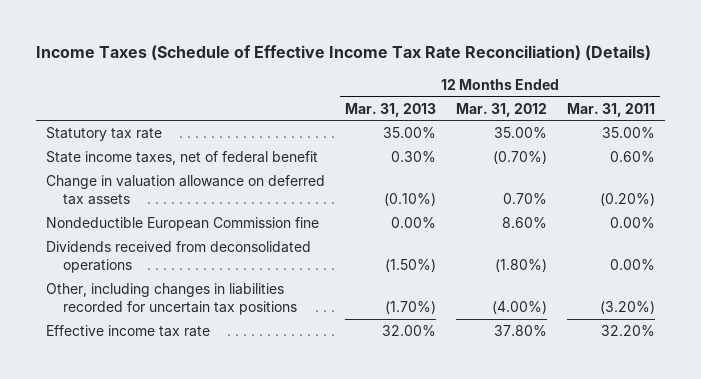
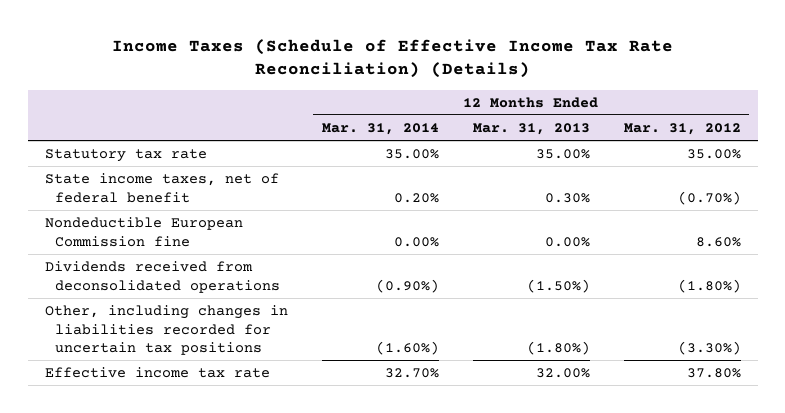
[566,102,655,117] Mar. 31, 2011 -> none
none -> [321,122,439,135] Mar. 31, 2014
[46,175,326,205] Change in valuation allowance on deferred tax assets -> none
[385,300,437,314] (1.70%) -> [526,341,590,356] (1.80%)
[492,300,548,314] (4.00%) -> [677,341,741,356] (3.30%)

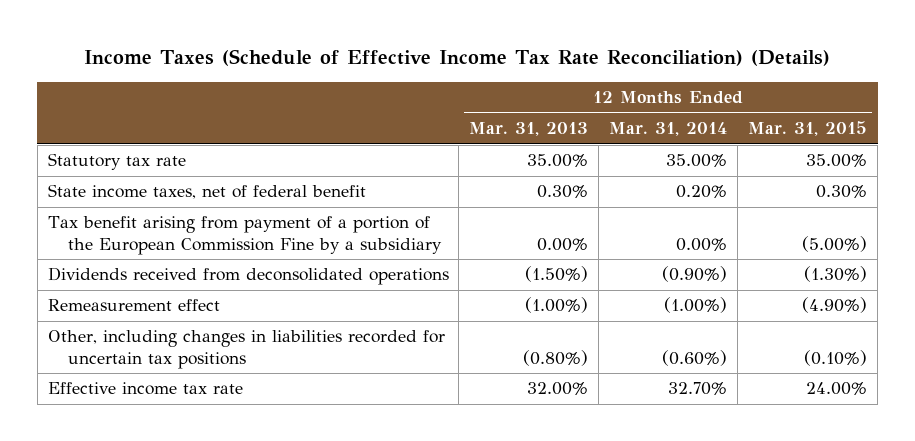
[623,122,741,135] Mar. 31, 2012 -> none
none -> [748,121,868,137] Mar. 31, 2015
[44,217,243,247] Nondeductible European Commission fine -> [47,216,442,255] Tax benefit arising from payment of a portion of the European Commission Fine by a subsidiary
none -> [47,299,220,312] Remeasurement effect
[375,341,439,356] (1.60%) -> [662,349,728,366] (0.60%)
[526,341,590,356] (1.80%) -> [523,349,589,366] (0.80%)

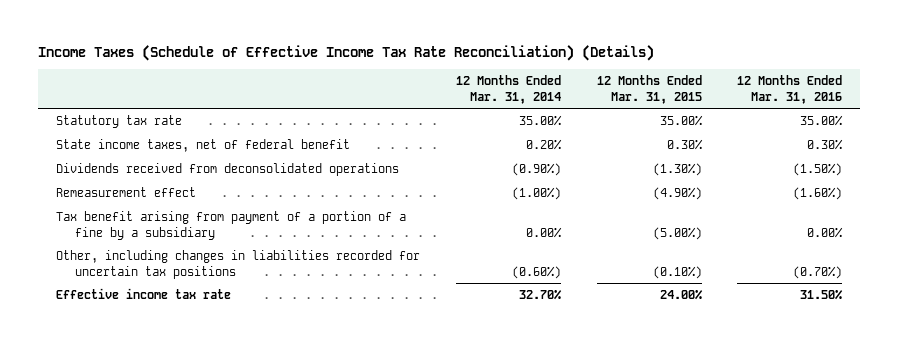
[469,122,589,137] Mar. 31, 2013 -> none
none -> [737,75,843,104] 12 Months Ended Mar. 31, 2016
[47,216,442,255] Tax benefit arising from payment of a portion of the European Commission Fine by a subsidiary -> none
none -> [55,211,406,240] Tax benefit arising from payment of a portion of a fine by a subsidiary

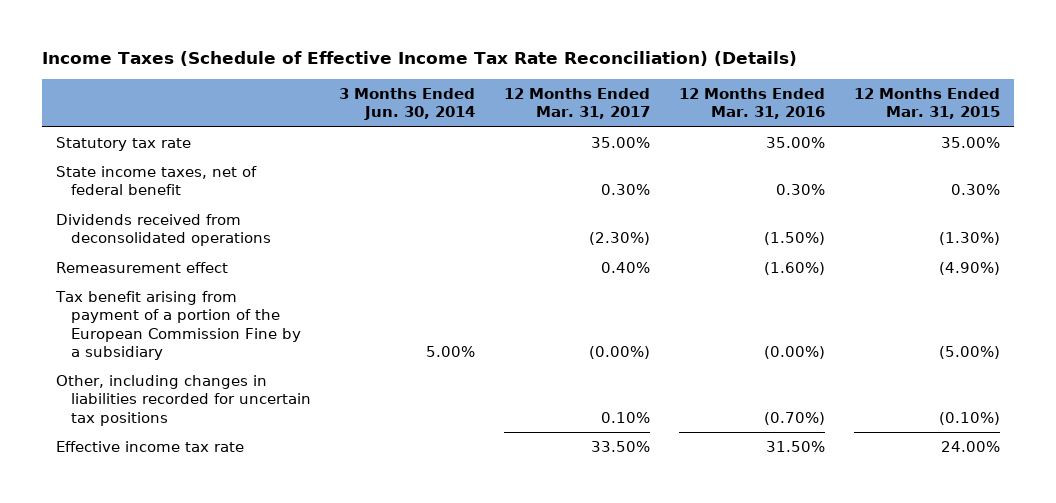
[455,75,561,104] 12 Months Ended Mar. 31, 2014 -> none
none -> [339,87,476,121] 3 Months Ended Jun. 30, 2014
none -> [504,87,651,120] 12 Months Ended Mar. 31, 2017
[55,211,406,240] Tax benefit arising from payment of a portion of a fine by a subsidiary -> [55,290,301,361] Tax benefit arising from payment of a portion of the European Commission Fine by a subsidiary
[807,226,844,238] 0.00% -> [764,346,826,360] (0.00%)

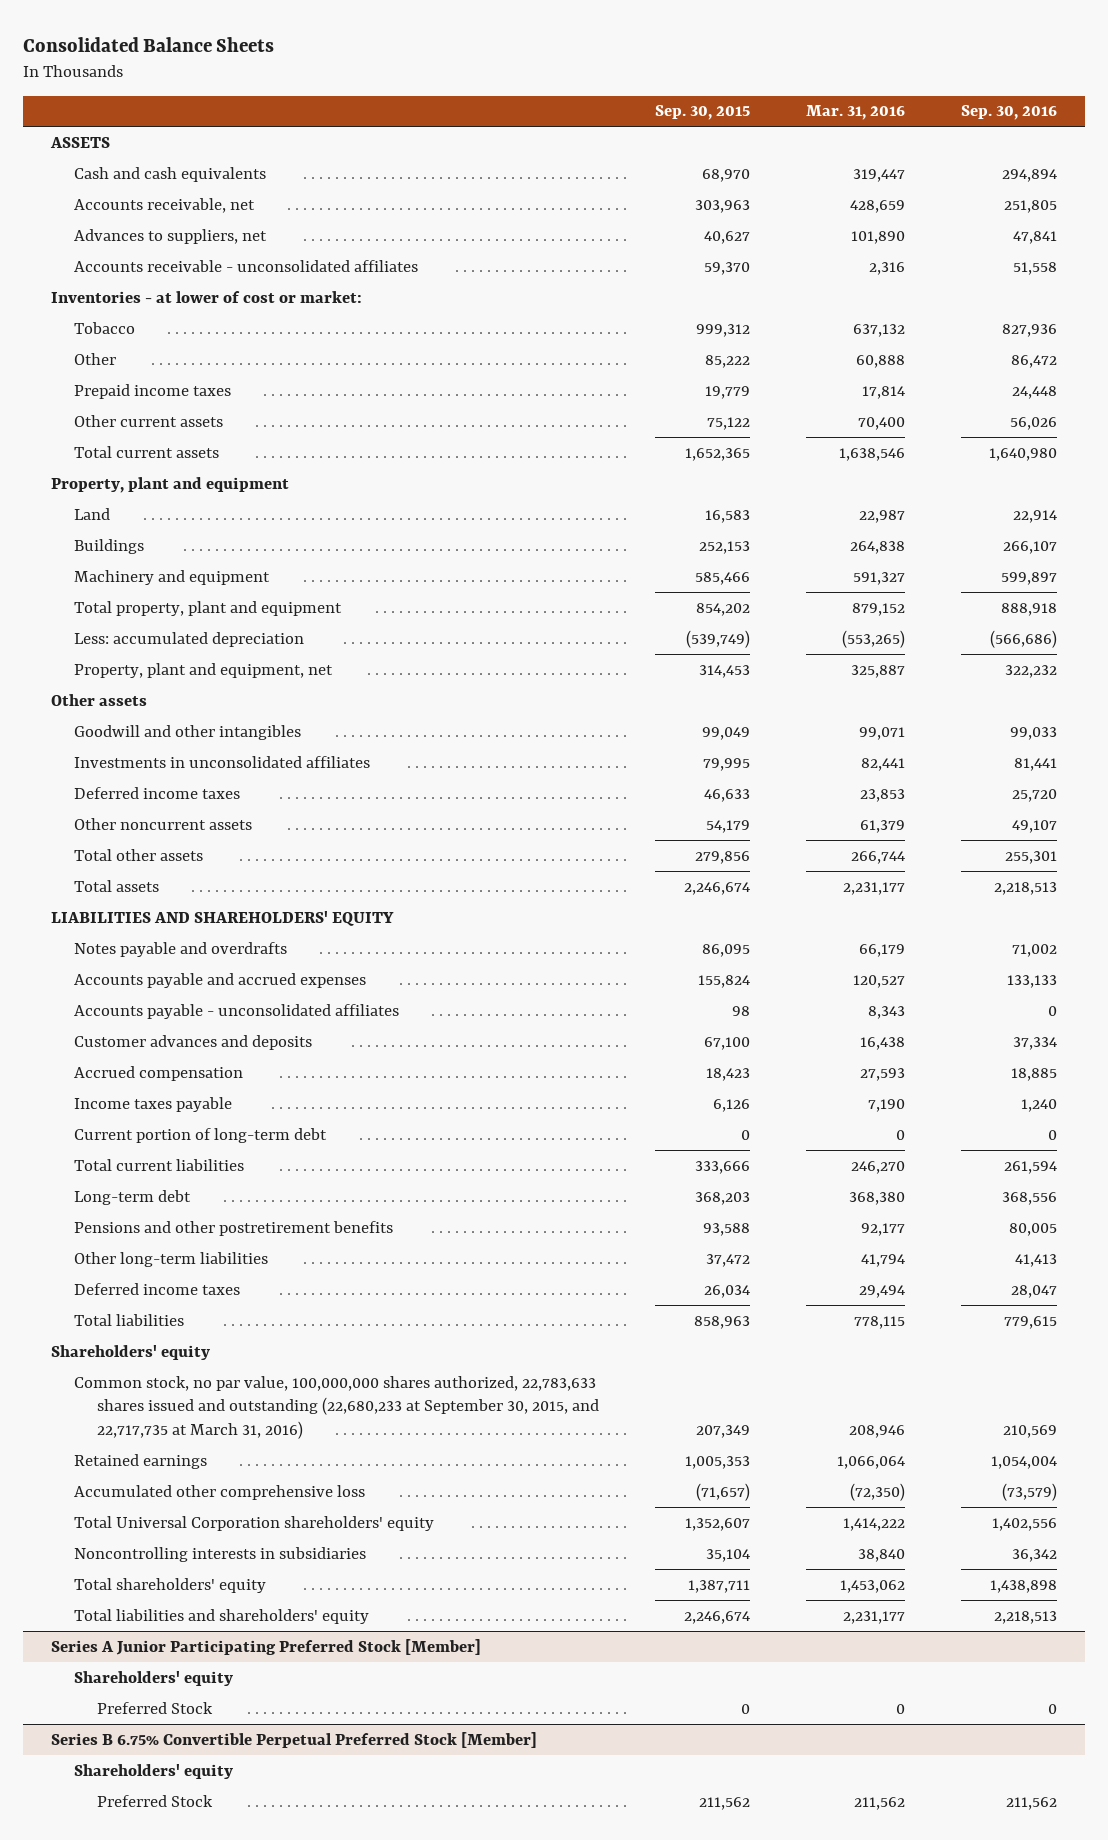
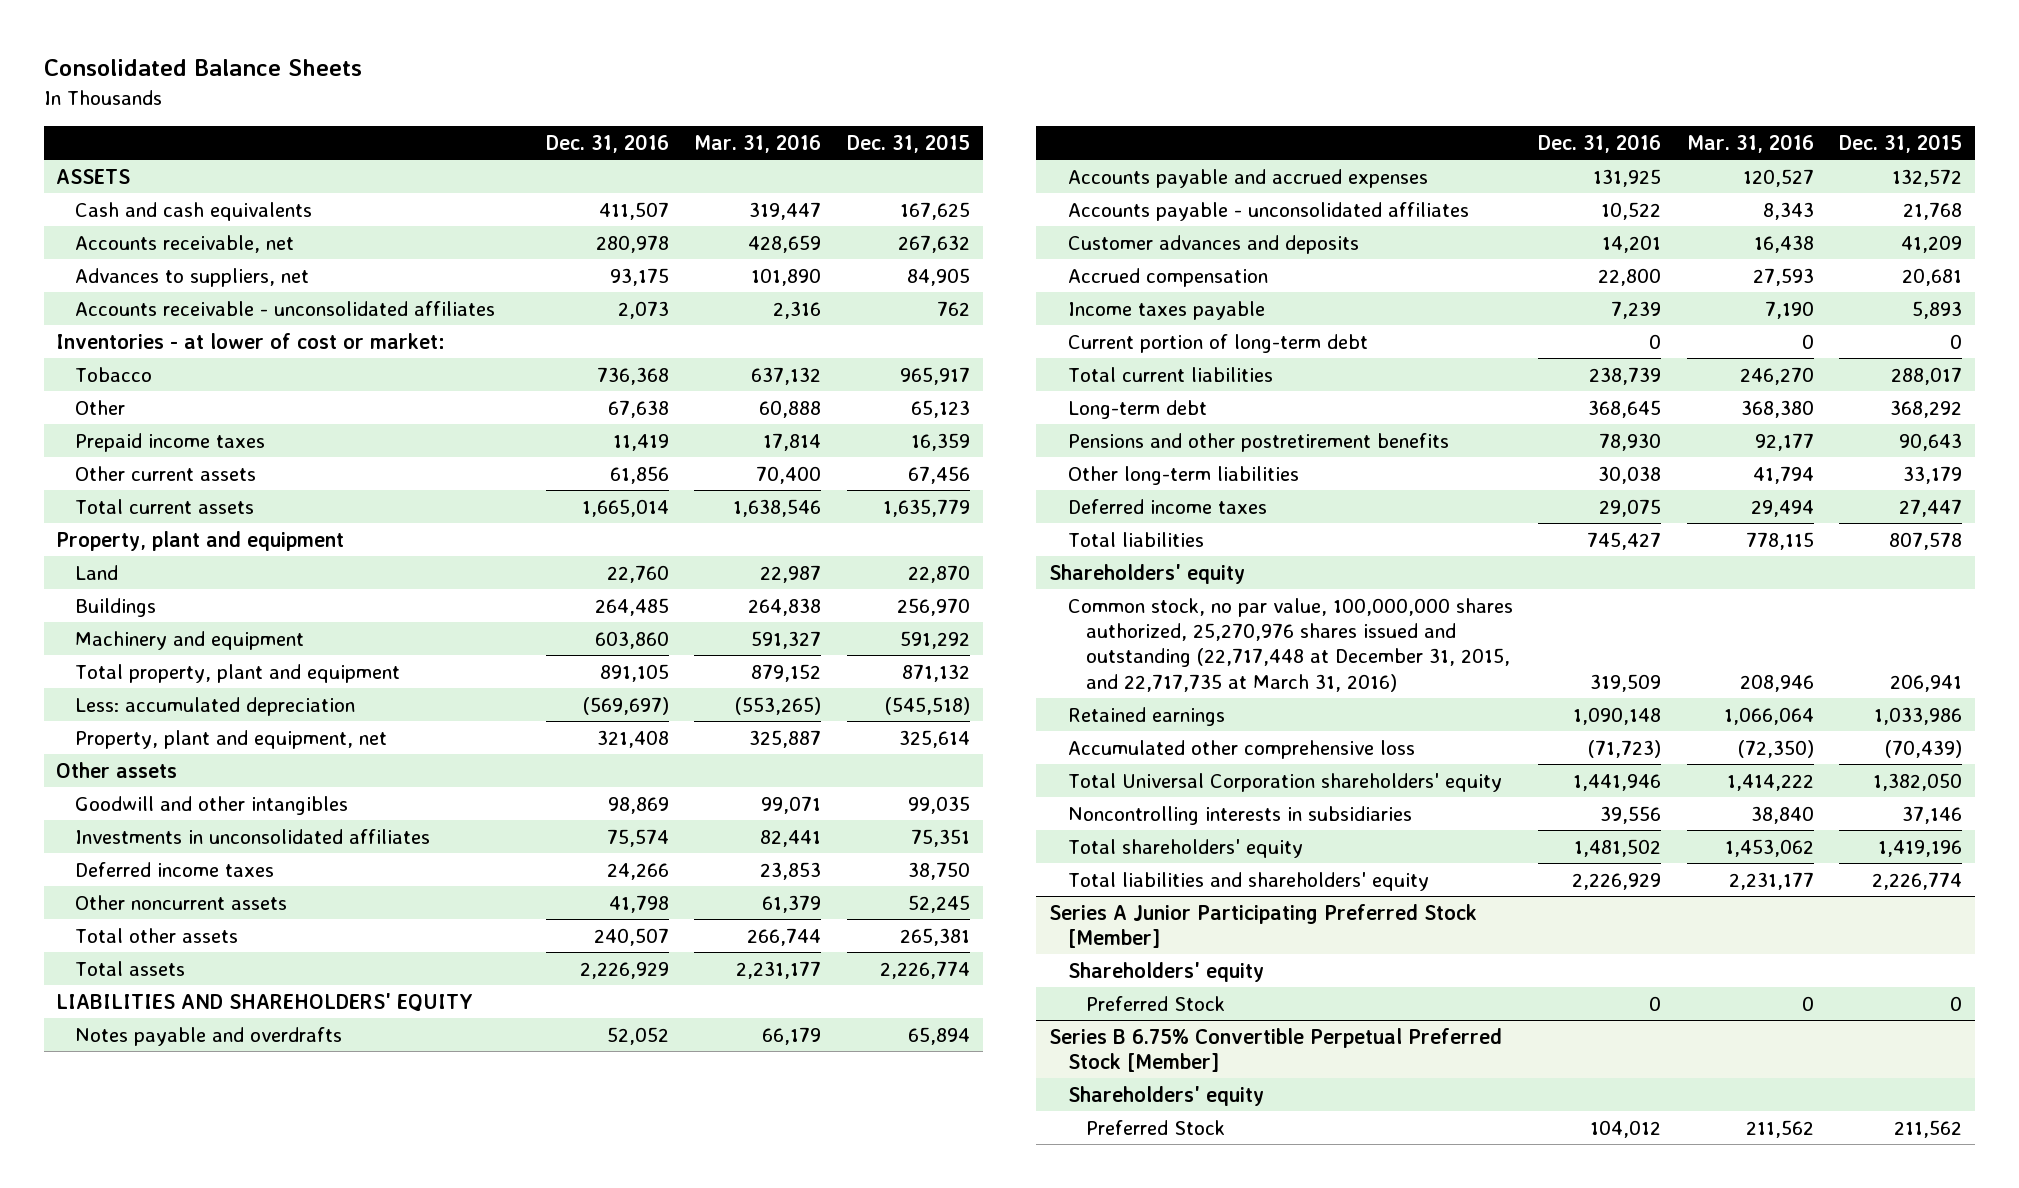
[654,105,750,121] Sep. 30, 2015 -> none
[961,105,1058,121] Sep. 30, 2016 -> none
none -> [545,133,669,153] Dec. 31, 2016
none -> [847,133,971,153] Dec. 31, 2015
[73,1375,599,1440] Common stock, no par value, 100,000,000 shares authorized, 22,783,633 shares issued and outstanding (22,680,233 at September 30, 2015, and 22,717,735 at March 31, 2016) -> [1067,597,1513,692] Common stock, no par value, 100,000,000 shares authorized, 25,270,976 shares issued and outstanding (22,717,448 at December 31, 2015, and 22,717,735 at March 31, 2016)

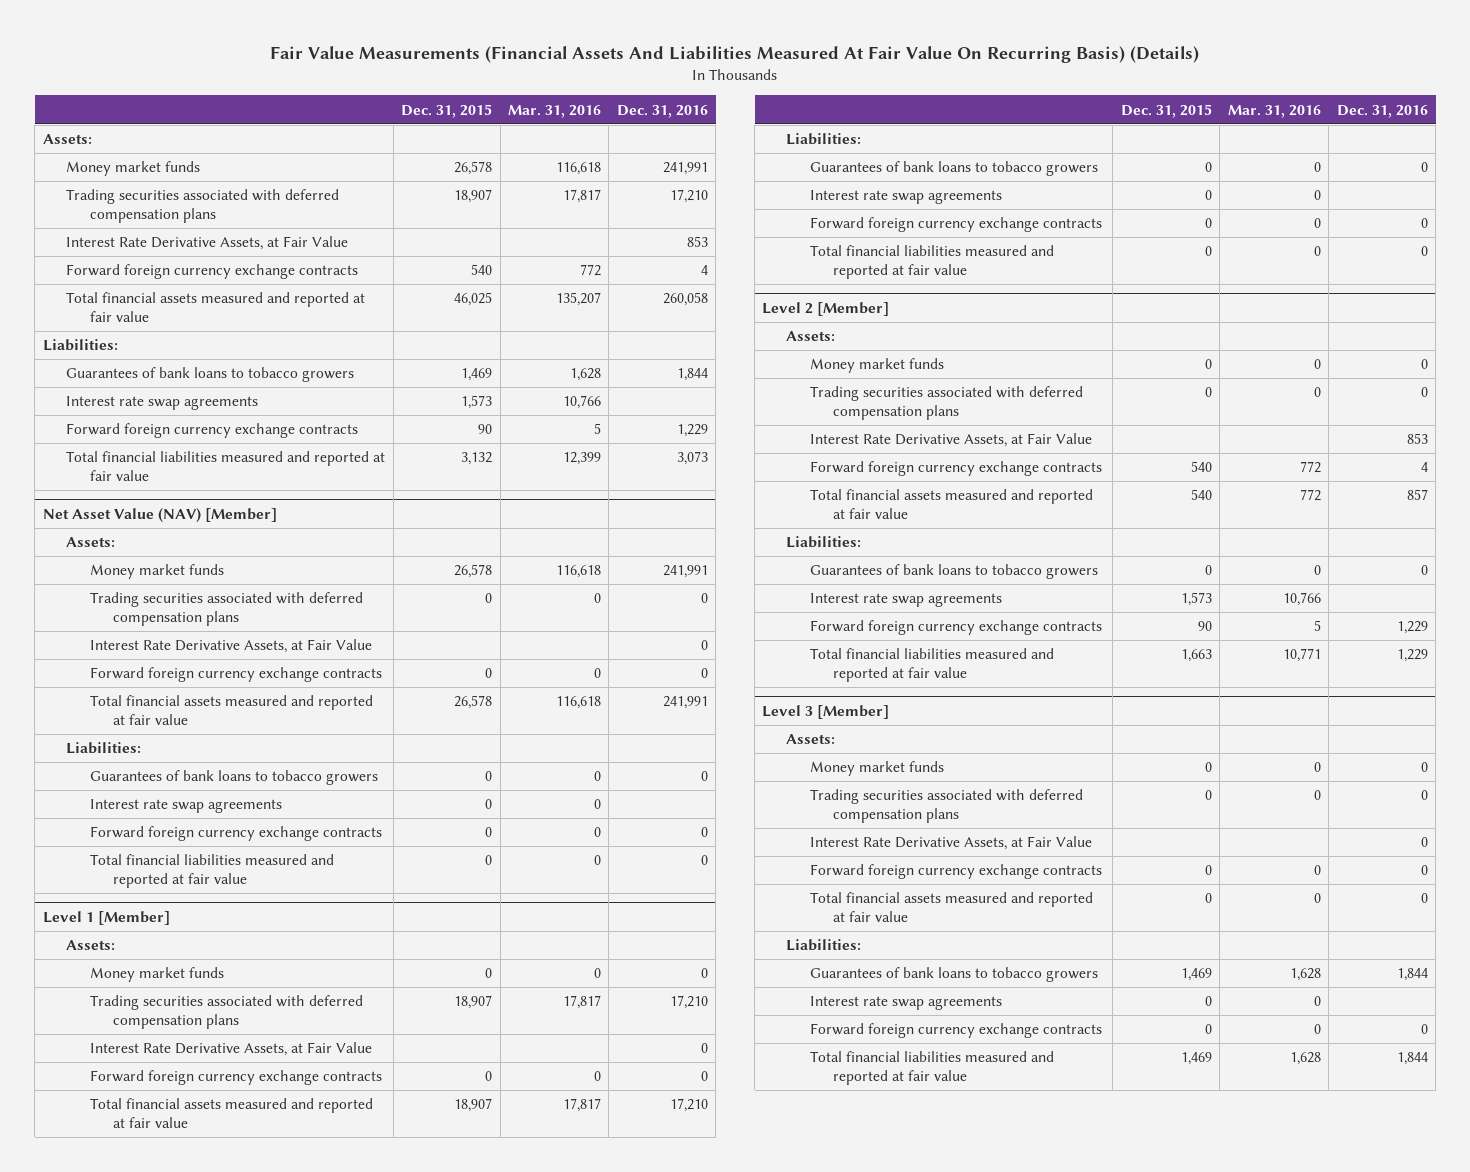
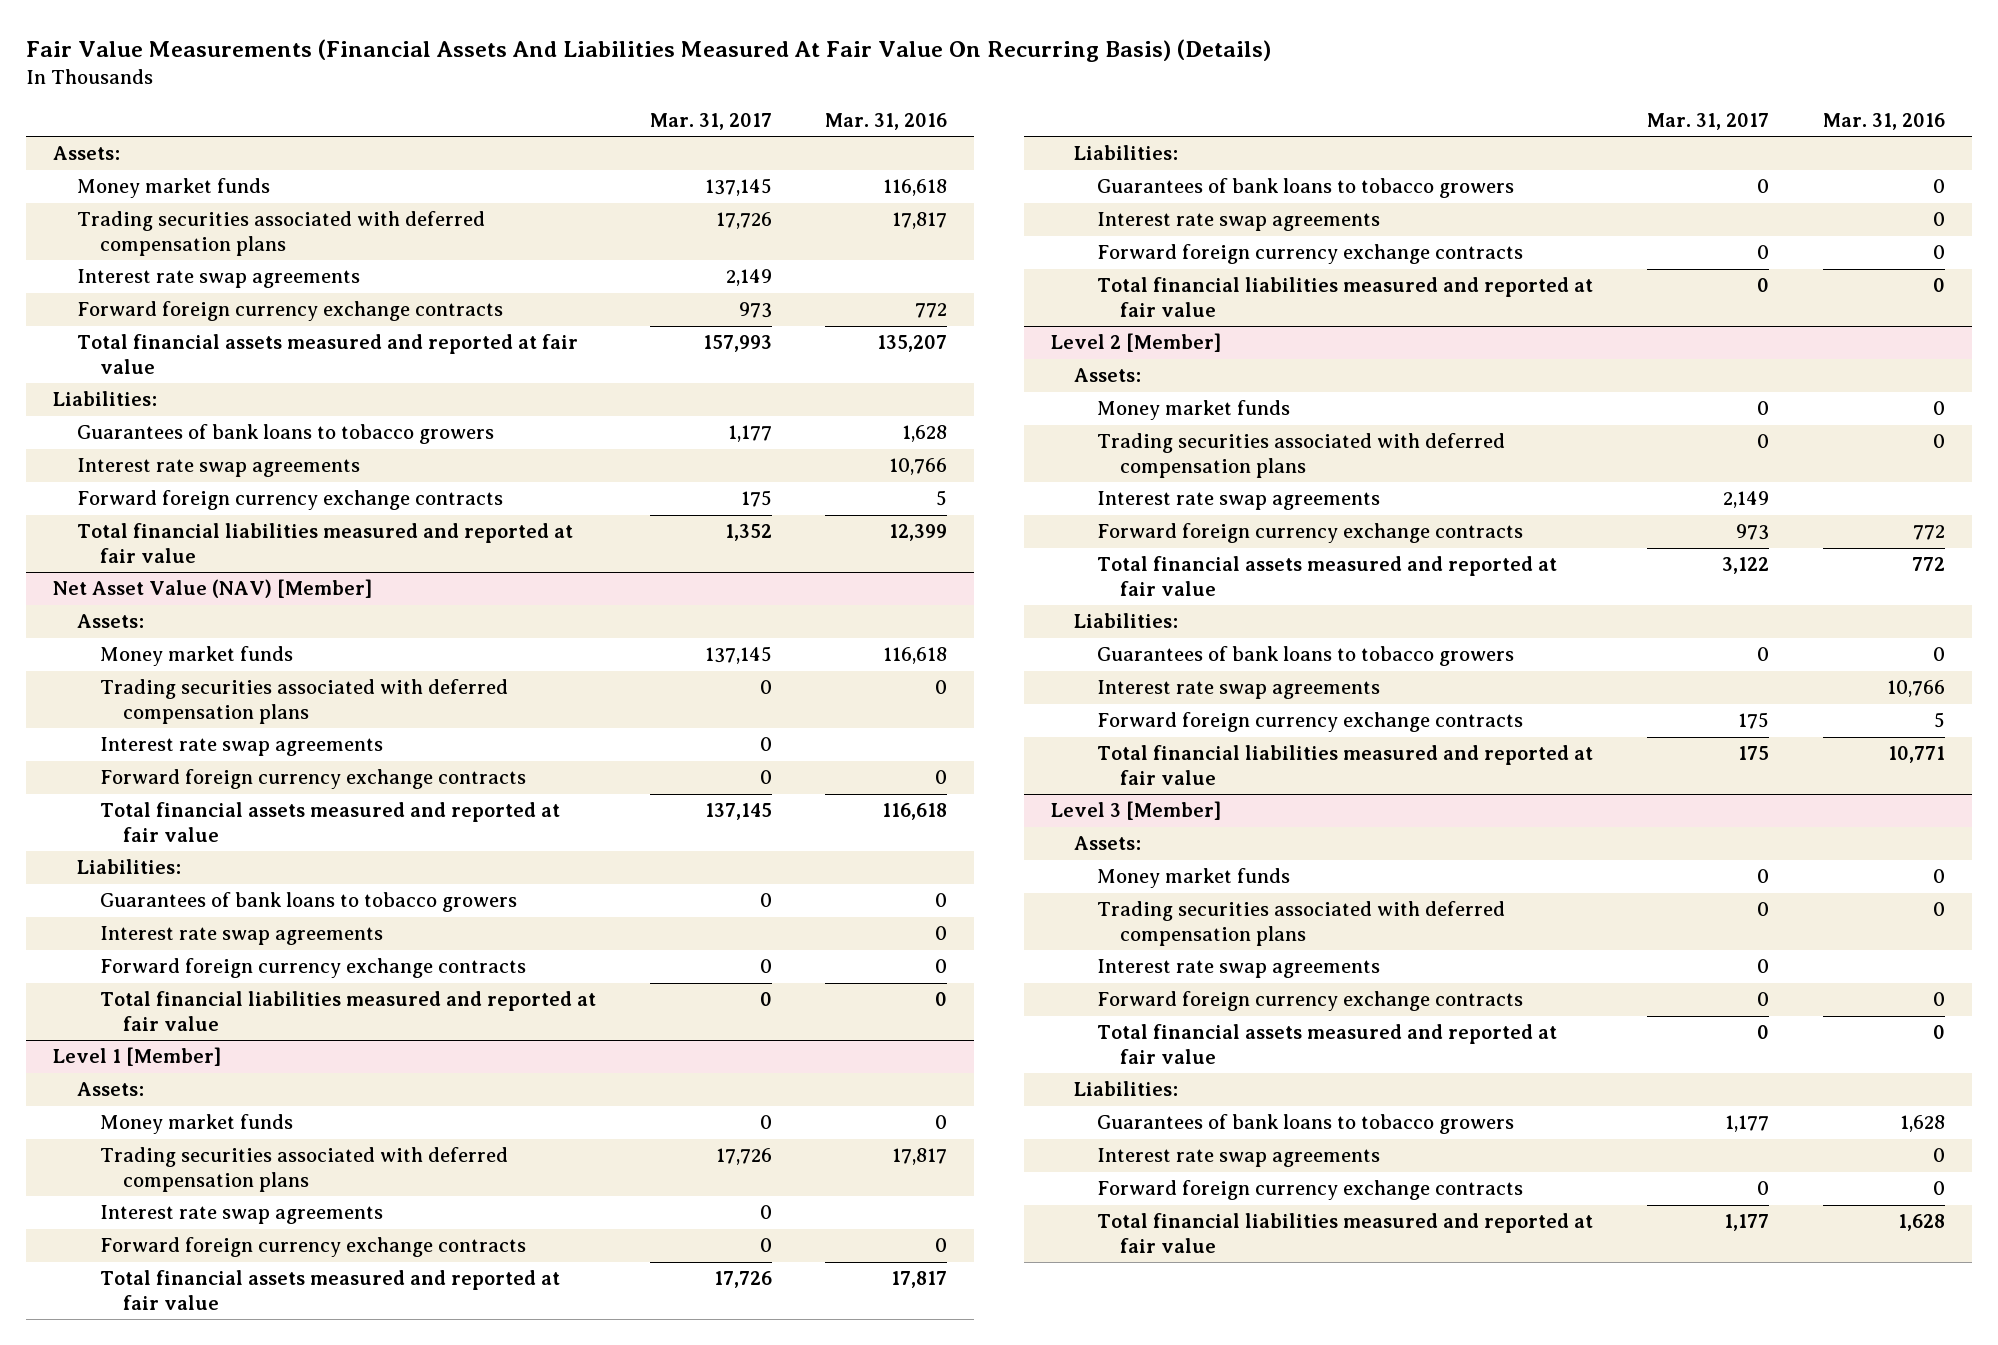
[401,103,493,118] Dec. 31, 2015 -> none
[616,104,708,118] Dec. 31, 2016 -> none
none -> [649,112,772,130] Mar. 31, 2017
[66,236,349,251] Interest Rate Derivative Assets, at Fair Value -> [76,269,360,289] Interest rate swap agreements
[89,639,372,654] Interest Rate Derivative Assets, at Fair Value -> [99,737,383,757] Interest rate swap agreements
[89,1042,372,1057] Interest Rate Derivative Assets, at Fair Value -> [99,1205,383,1225] Interest rate swap agreements
[809,433,1092,448] Interest Rate Derivative Assets, at Fair Value -> [1097,491,1381,511] Interest rate swap agreements
[809,836,1092,851] Interest Rate Derivative Assets, at Fair Value -> [1097,959,1381,979] Interest rate swap agreements

